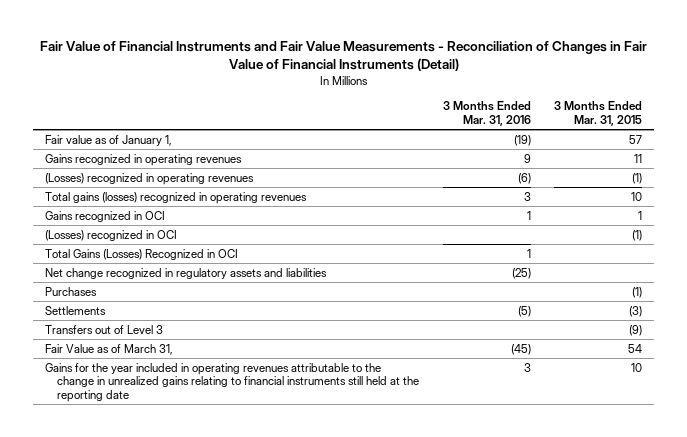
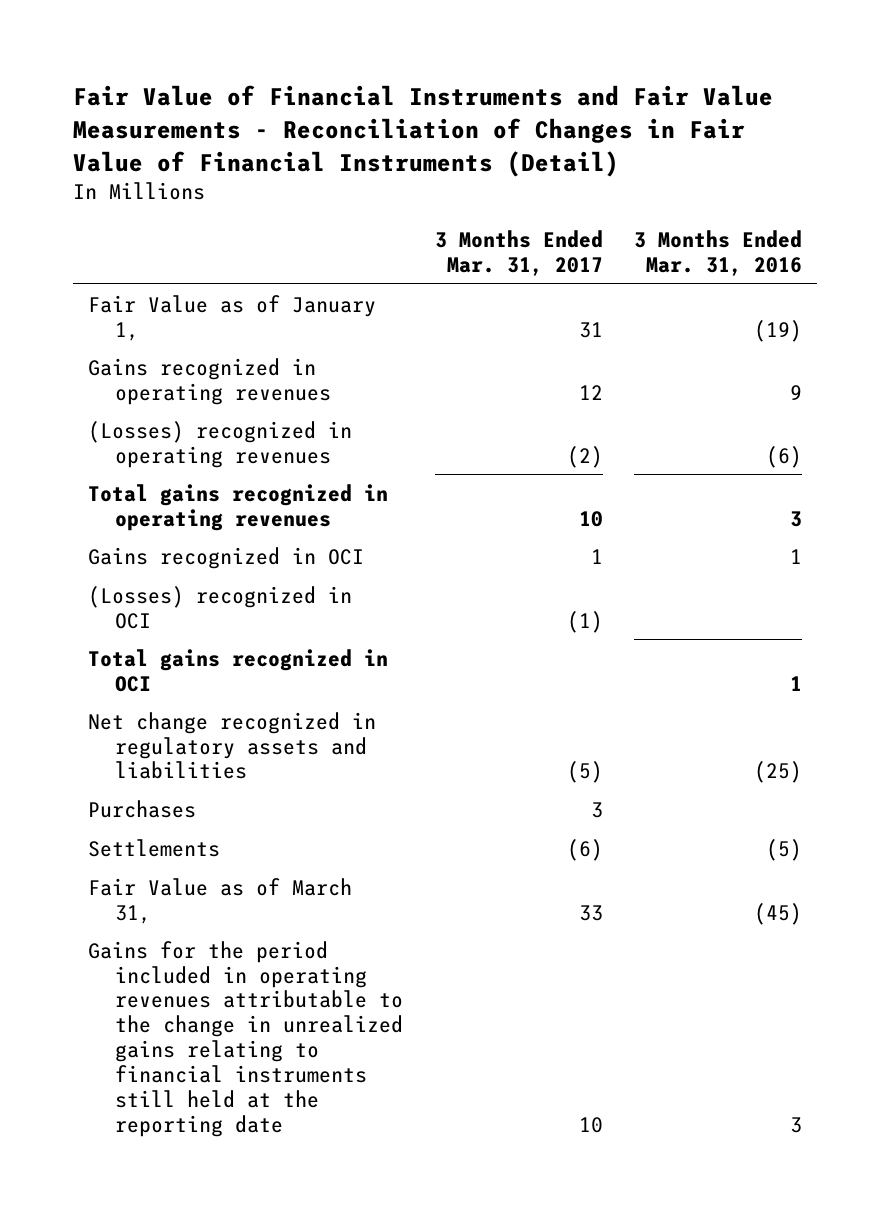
[554,101,643,126] 3 Months Ended Mar. 31, 2015 -> none
none -> [434,229,603,276] 3 Months Ended Mar. 31, 2017
[45,134,173,146] Fair value as of January 1, -> [88,294,377,341] Fair Value as of January 1,
[45,191,308,204] Total gains (losses) recognized in operating revenues -> [88,483,389,531] Total gains recognized in operating revenues
[45,248,239,260] Total Gains (Losses) Recognized in OCI -> [88,648,389,692] Total gains recognized in OCI
[45,324,164,334] Transfers out of Level 3 -> none
[45,362,420,402] Gains for the year included in operating revenues attributable to the change in unrealized gains relating to financial instruments still held at the reporting date -> [88,940,404,1138] Gains for the period included in operating revenues attributable to the change in unrealized gains relating to financial instruments still held at the reporting date

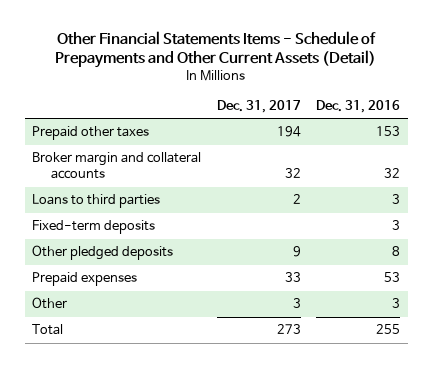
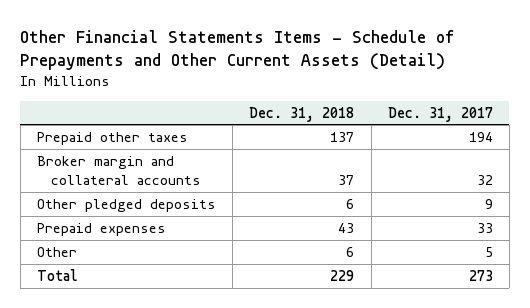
[316,99,401,113] Dec. 31, 2016 -> none
none -> [249,106,355,122] Dec. 31, 2018
[32,194,161,209] Loans to third parties -> none
[32,220,156,235] Fixed-term deposits -> none
[292,298,301,309] 3 -> [484,246,493,257] 5

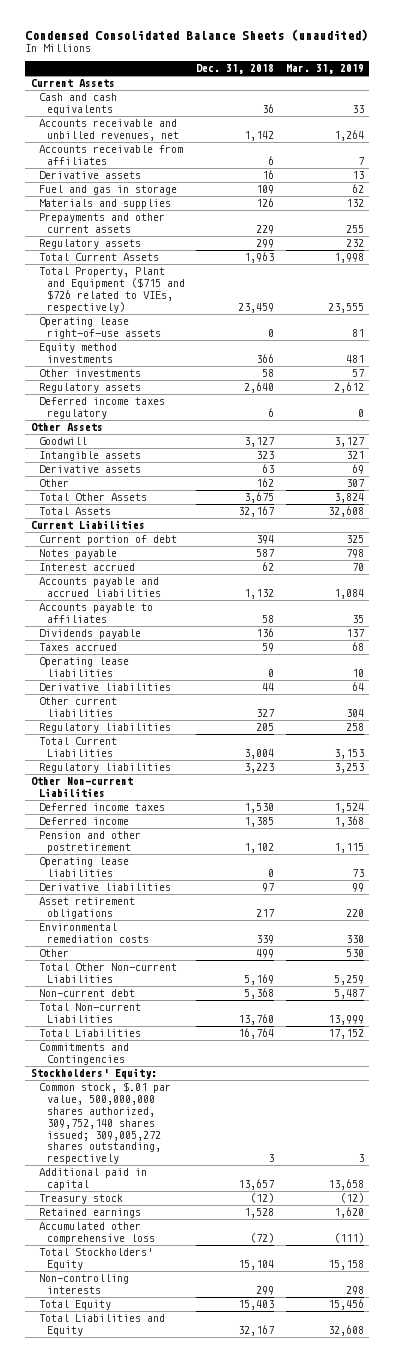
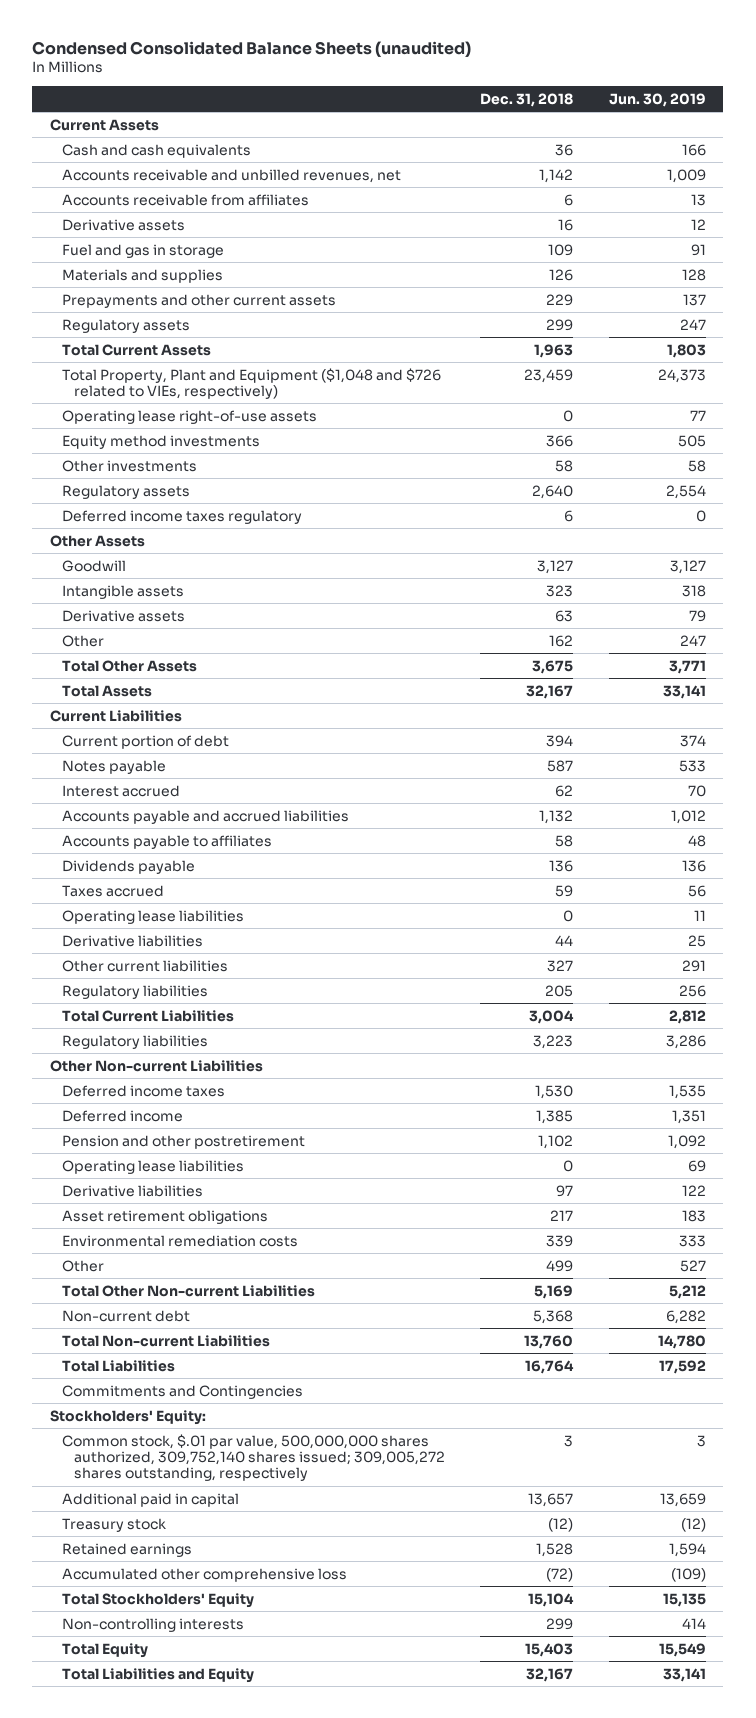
[285,64,364,75] Mar. 31, 2019 -> none
none -> [608,92,706,107] Jun. 30, 2019
[38,267,185,313] Total Property, Plant and Equipment ($715 and $726 related to VIEs, respectively) -> [61,367,441,399] Total Property, Plant and Equipment ($1,048 and $726 related to VIEs, respectively)

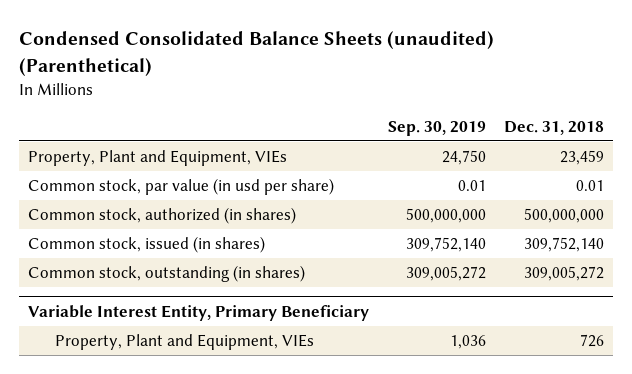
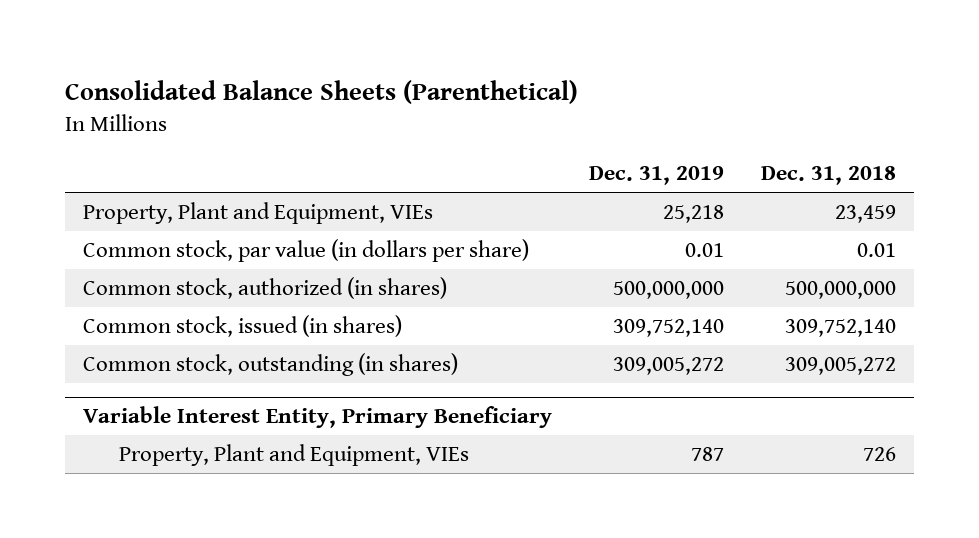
[18,31,494,76] Condensed Consolidated Balance Sheets (unaudited) (Parenthetical) -> [65,80,579,105] Consolidated Balance Sheets (Parenthetical)
[387,120,486,136] Sep. 30, 2019 -> none
none -> [589,166,725,186] Dec. 31, 2019
[28,177,335,195] Common stock, par value (in usd per share) -> [83,239,530,263] Common stock, par value (in dollars per share)

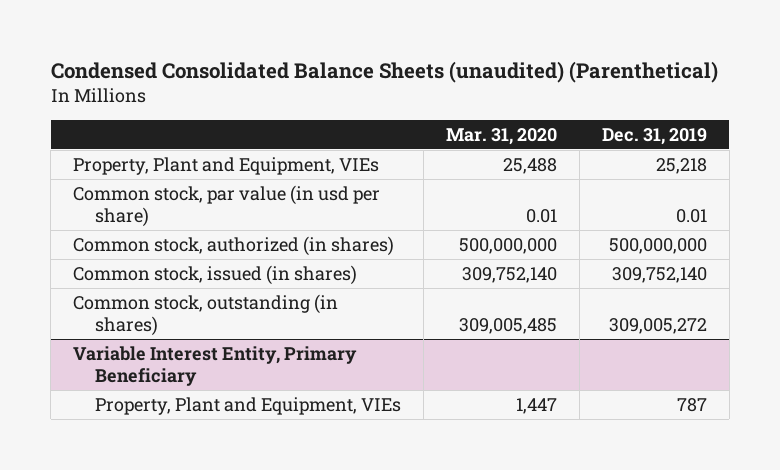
[65,80,579,105] Consolidated Balance Sheets (Parenthetical) -> [50,61,718,84] Condensed Consolidated Balance Sheets (unaudited) (Parenthetical)
[760,166,896,186] Dec. 31, 2018 -> none
none -> [445,127,557,145] Mar. 31, 2020
[83,239,530,263] Common stock, par value (in dollars per share) -> [73,184,381,228] Common stock, par value (in usd per share)

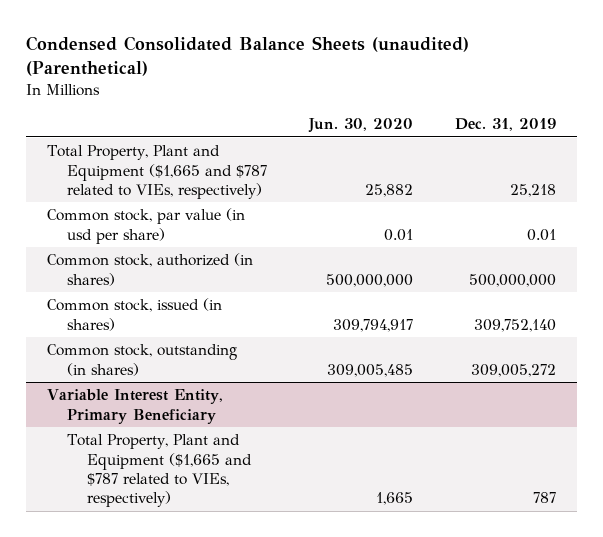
[445,127,557,145] Mar. 31, 2020 -> none
none -> [308,118,414,134] Jun. 30, 2020
[73,156,380,175] Property, Plant and Equipment, VIEs -> [47,145,268,199] Total Property, Plant and Equipment ($1,665 and $787 related to VIEs, respectively)
[94,396,401,415] Property, Plant and Equipment, VIEs -> [67,434,253,507] Total Property, Plant and Equipment ($1,665 and $787 related to VIEs, respectively)

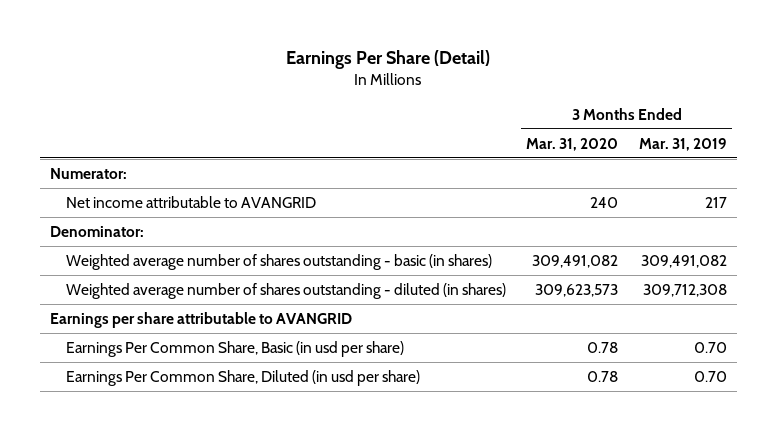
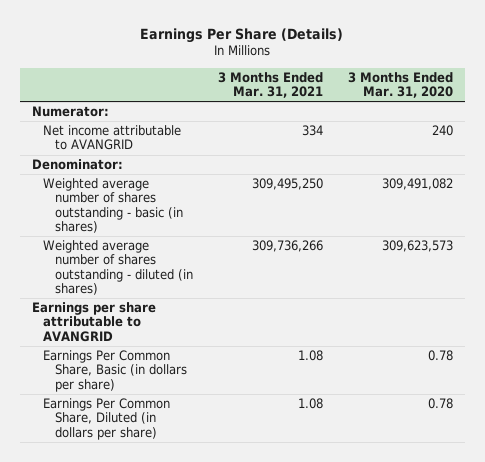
[286,49,491,69] Earnings Per Share (Detail) -> [140,27,344,43] Earnings Per Share (Details)
[638,137,727,151] Mar. 31, 2019 -> none
none -> [217,71,323,99] 3 Months Ended Mar. 31, 2021
[65,340,404,357] Earnings Per Common Share, Basic (in usd per share) -> [43,350,187,392] Earnings Per Common Share, Basic (in dollars per share)
[65,369,420,386] Earnings Per Common Share, Diluted (in usd per share) -> [43,398,171,440] Earnings Per Common Share, Diluted (in dollars per share)

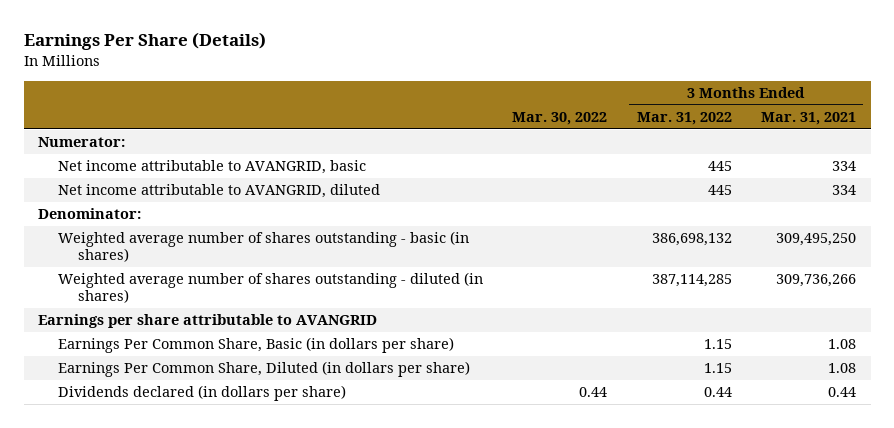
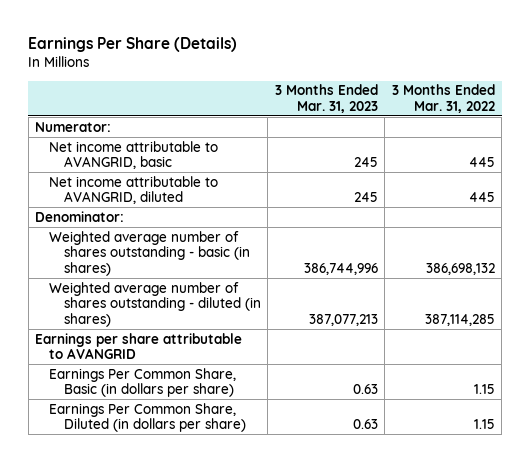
[512,111,608,125] Mar. 30, 2022 -> none
[760,111,856,125] Mar. 31, 2021 -> none
none -> [274,84,378,113] 3 Months Ended Mar. 31, 2023
[58,385,347,402] Dividends declared (in dollars per share) -> none

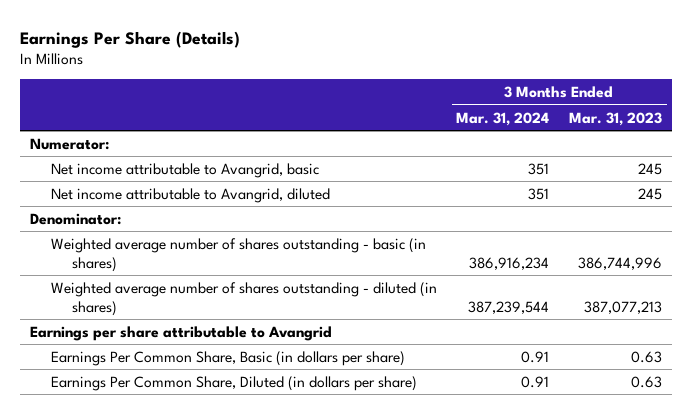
[391,84,495,113] 3 Months Ended Mar. 31, 2022 -> none
none -> [456,111,550,126] Mar. 31, 2024
[49,140,219,170] Net income attributable to AVANGRID, basic -> [50,162,319,178] Net income attributable to Avangrid, basic
[49,175,219,205] Net income attributable to AVANGRID, diluted -> [50,187,330,203] Net income attributable to Avangrid, diluted
[35,332,243,360] Earnings per share attributable to AVANGRID -> [29,325,332,341] Earnings per share attributable to Avangrid

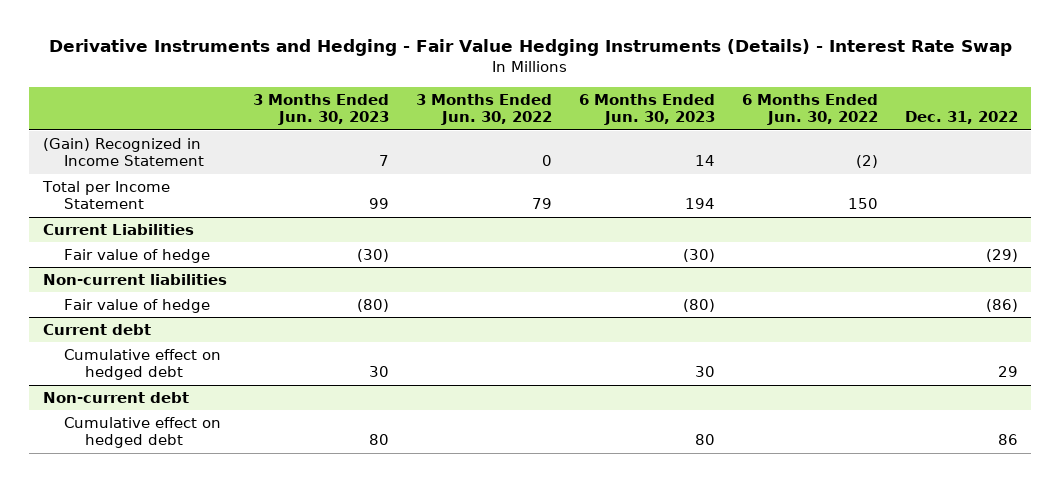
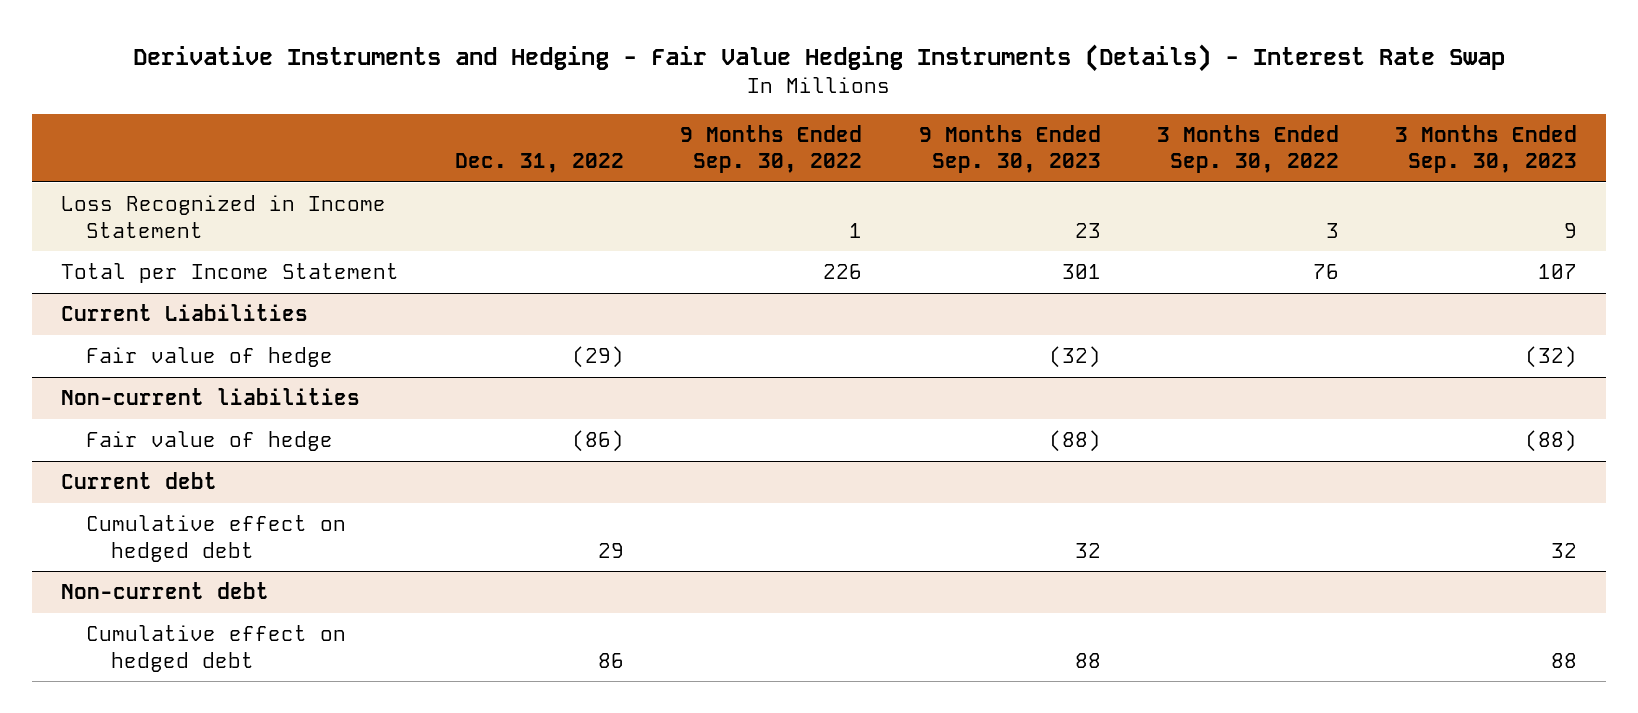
[253,94,390,126] 3 Months Ended Jun. 30, 2023 -> none
[416,94,553,126] 3 Months Ended Jun. 30, 2022 -> none
[579,94,716,126] 6 Months Ended Jun. 30, 2023 -> none
[742,94,879,126] 6 Months Ended Jun. 30, 2022 -> none
none -> [680,124,863,174] 9 Months Ended Sep. 30, 2022
none -> [918,124,1101,174] 9 Months Ended Sep. 30, 2023
none -> [1157,124,1340,174] 3 Months Ended Sep. 30, 2022
none -> [1395,124,1578,174] 3 Months Ended Sep. 30, 2023
[42,138,204,167] (Gain) Recognized in Income Statement -> [60,195,386,238] Loss Recognized in Income Statement

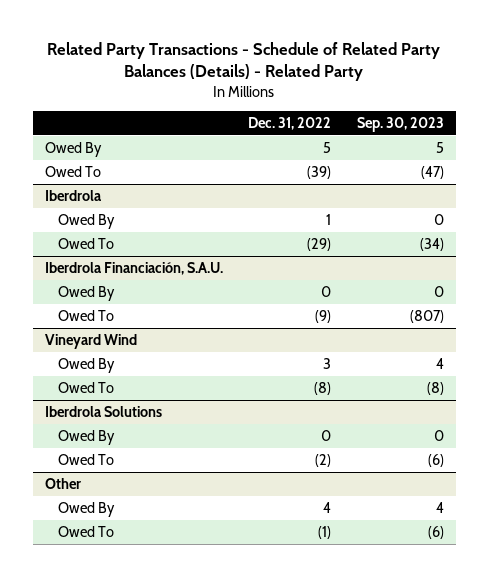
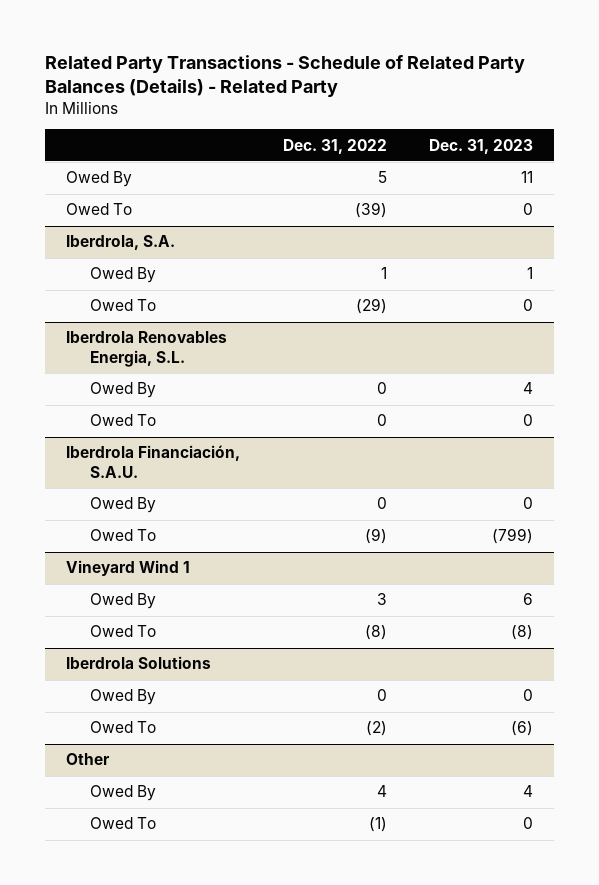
[356,117,444,133] Sep. 30, 2023 -> none
none -> [428,138,533,154] Dec. 31, 2023
[45,190,103,202] Iberdrola -> [66,235,176,251] Iberdrola, S.A.
none -> [66,331,228,368] Iberdrola Renovables Energia, S.L.
none -> [89,382,156,399] Owed By
none -> [89,414,156,427] Owed To
[45,334,138,350] Vineyard Wind -> [66,560,191,577] Vineyard Wind 1

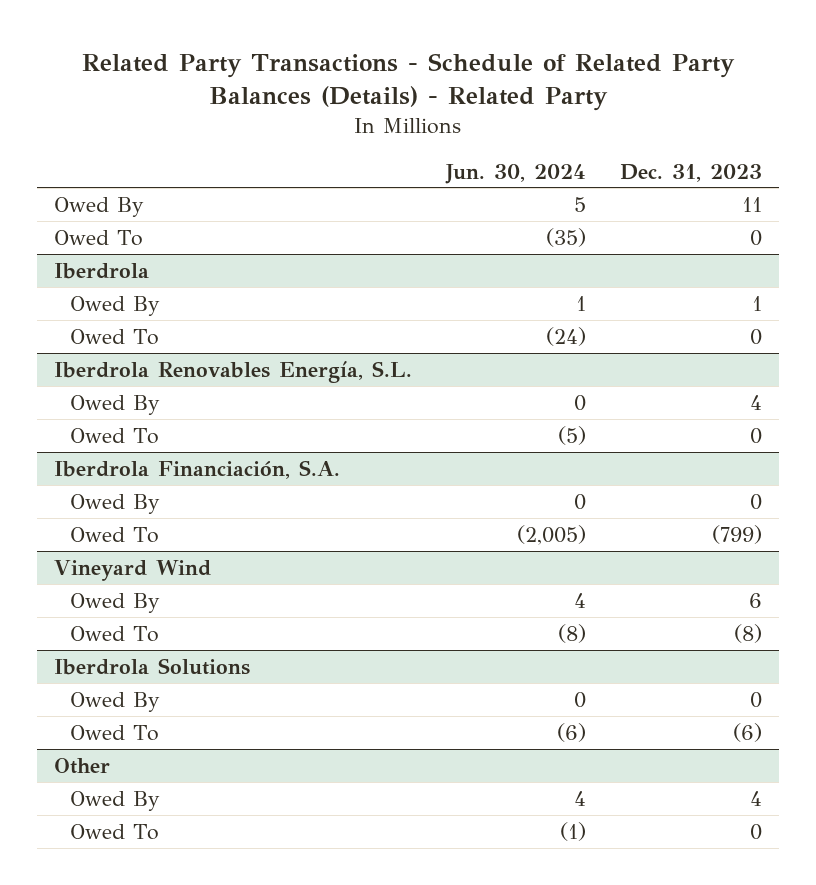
[282,138,387,154] Dec. 31, 2022 -> none
none -> [444,163,586,184] Jun. 30, 2024
[66,235,176,251] Iberdrola, S.A. -> [54,262,150,279] Iberdrola
[66,331,228,368] Iberdrola Renovables Energia, S.L. -> [54,360,413,383] Iberdrola Renovables Energía, S.L.
[66,445,241,479] Iberdrola Financiación, S.A.U. -> [54,459,341,479] Iberdrola Financiación, S.A.
[66,560,191,577] Vineyard Wind 1 -> [54,559,212,581] Vineyard Wind

